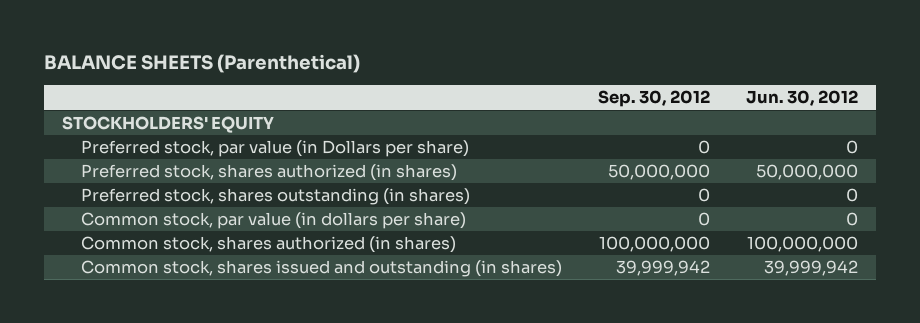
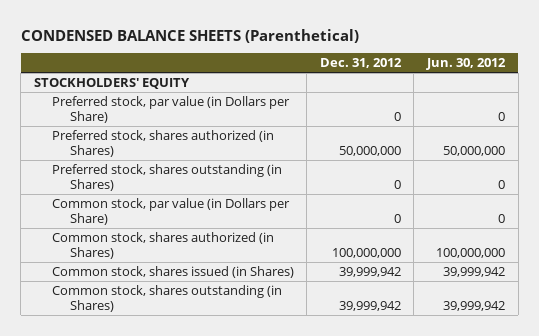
[43,54,360,74] BALANCE SHEETS (Parenthetical) -> [20,28,359,43] CONDENSED BALANCE SHEETS (Parenthetical)
[598,90,711,108] Sep. 30, 2012 -> none
none -> [319,58,402,69] Dec. 31, 2012
[81,140,470,158] Preferred stock, par value (in Dollars per share) -> [51,95,290,124] Preferred stock, par value (in Dollars per Share)
[81,164,458,182] Preferred stock, shares authorized (in shares) -> [51,129,274,158] Preferred stock, shares authorized (in Shares)
[81,188,471,206] Preferred stock, shares outstanding (in shares) -> [51,163,282,192] Preferred stock, shares outstanding (in Shares)
[81,212,467,230] Common stock, par value (in dollars per share) -> [51,197,290,226] Common stock, par value (in Dollars per Share)
[81,236,457,254] Common stock, shares authorized (in shares) -> [51,231,274,260] Common stock, shares authorized (in Shares)
[81,260,563,278] Common stock, shares issued and outstanding (in shares) -> [51,265,294,278] Common stock, shares issued (in Shares)
none -> [51,284,282,313] Common stock, shares outstanding (in Shares)

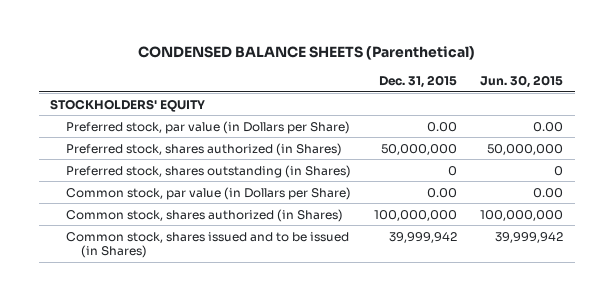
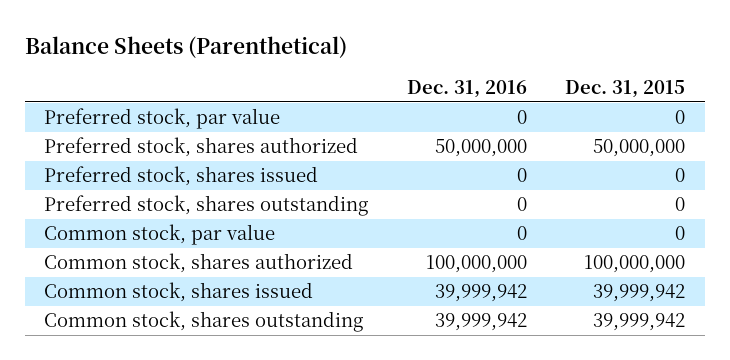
[137,46,475,61] CONDENSED BALANCE SHEETS (Parenthetical) -> [25,35,348,58] Balance Sheets (Parenthetical)
[480,75,564,89] Jun. 30, 2015 -> none
none -> [406,79,527,98] Dec. 31, 2016
[50,98,206,112] STOCKHOLDERS' EQUITY -> none
[65,120,350,134] Preferred stock, par value (in Dollars per Share) -> [44,108,281,130] Preferred stock, par value
[426,121,457,132] 0.00 -> [675,110,686,125] 0
[65,142,342,156] Preferred stock, shares authorized (in Shares) -> [44,137,359,158] Preferred stock, shares authorized
none -> [44,166,319,187] Preferred stock, shares issued
[65,164,351,178] Preferred stock, shares outstanding (in Shares) -> [44,195,369,217] Preferred stock, shares outstanding
[65,186,351,200] Common stock, par value (in Dollars per Share) -> [44,224,276,246] Common stock, par value
[426,187,457,198] 0.00 -> [675,226,686,241] 0
[65,208,343,222] Common stock, shares authorized (in Shares) -> [44,253,354,274] Common stock, shares authorized
[65,231,349,259] Common stock, shares issued and to be issued (in Shares) -> [44,282,314,303] Common stock, shares issued
none -> [44,311,364,333] Common stock, shares outstanding

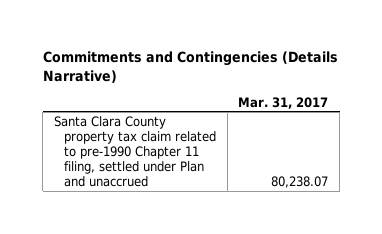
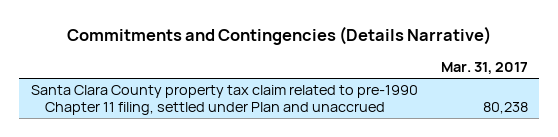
[271,176,329,189] 80,238.07 -> [482,102,528,115] 80,238

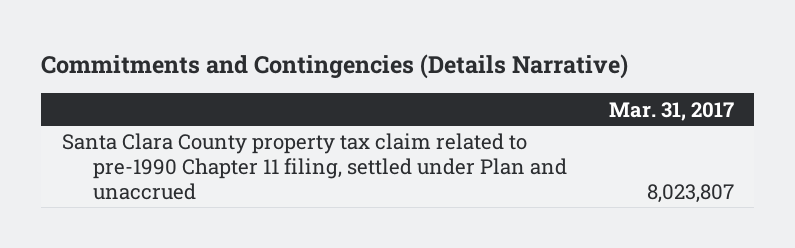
[482,102,528,115] 80,238 -> [646,183,734,203] 8,023,807

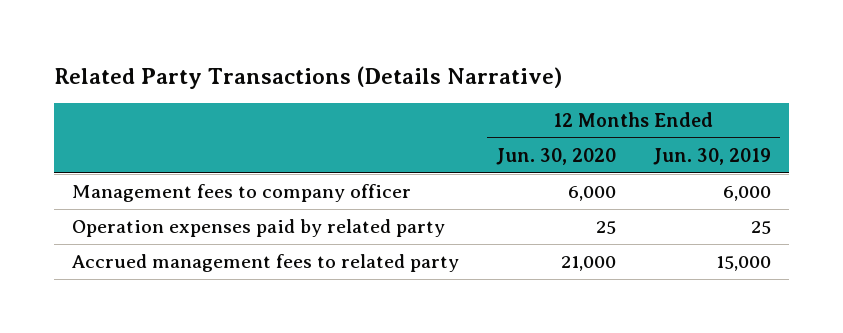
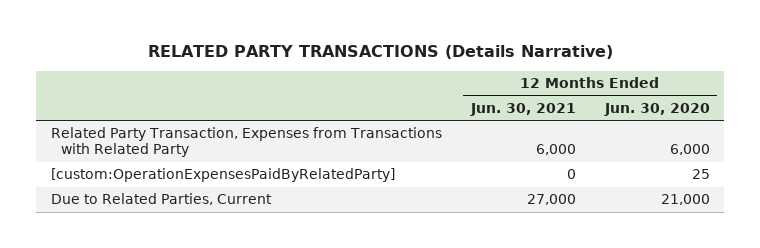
[53,65,562,89] Related Party Transactions (Details Narrative) -> [148,45,614,60] RELATED PARTY TRANSACTIONS (Details Narrative)
[652,147,771,165] Jun. 30, 2019 -> none
none -> [469,103,576,117] Jun. 30, 2021
[72,184,412,203] Management fees to company officer -> [50,127,442,158] Related Party Transaction, Expenses from Transactions with Related Party
[72,219,446,238] Operation expenses paid by related party -> [50,168,395,183] [custom:OperationExpensesPaidByRelatedParty]
[72,254,460,273] Accrued management fees to related party -> [50,193,272,206] Due to Related Parties, Current

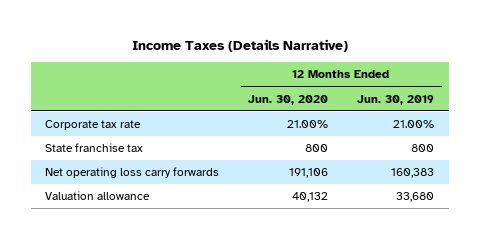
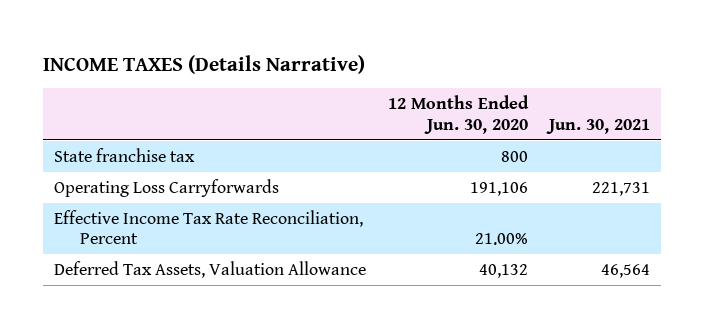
[131,38,348,52] Income Taxes (Details Narrative) -> [43,54,366,74] INCOME TAXES (Details Narrative)
[357,94,435,105] Jun. 30, 2019 -> none
none -> [546,118,651,134] Jun. 30, 2021
[45,120,142,131] Corporate tax rate -> none
[45,167,220,179] Net operating loss carry forwards -> [54,178,280,197] Operating Loss Carryforwards
none -> [54,209,364,245] Effective Income Tax Rate Reconciliation, Percent
[45,191,151,201] Valuation allowance -> [54,260,367,278] Deferred Tax Assets, Valuation Allowance

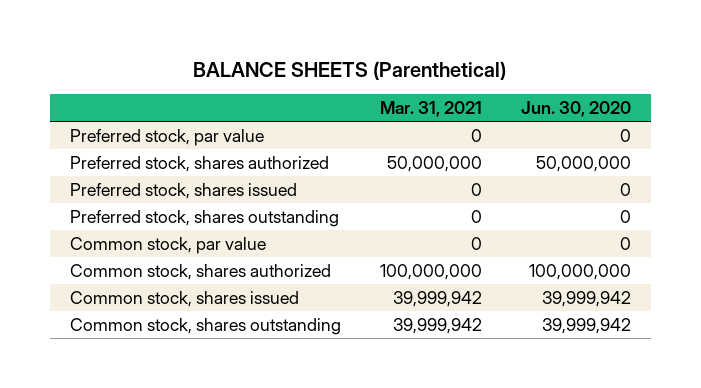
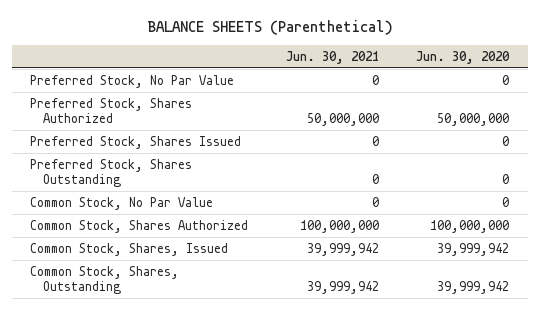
[379,101,482,118] Mar. 31, 2021 -> none
none -> [285,50,379,64] Jun. 30, 2021
[69,128,264,146] Preferred stock, par value -> [30,74,235,88] Preferred Stock, No Par Value
[69,155,329,172] Preferred stock, shares authorized -> [30,97,193,124] Preferred Stock, Shares Authorized
[69,182,297,199] Preferred stock, shares issued -> [30,135,242,149] Preferred Stock, Shares Issued
[69,209,339,227] Preferred stock, shares outstanding -> [30,158,193,188] Preferred Stock, Shares Outstanding
[69,236,266,254] Common stock, par value -> [30,196,214,210] Common Stock, No Par Value
[69,263,331,280] Common stock, shares authorized -> [30,219,249,233] Common Stock, Shares Authorized
[69,290,299,307] Common stock, shares issued -> [30,242,229,256] Common Stock, Shares, Issued
[69,317,341,335] Common stock, shares outstanding -> [30,265,180,295] Common Stock, Shares, Outstanding

